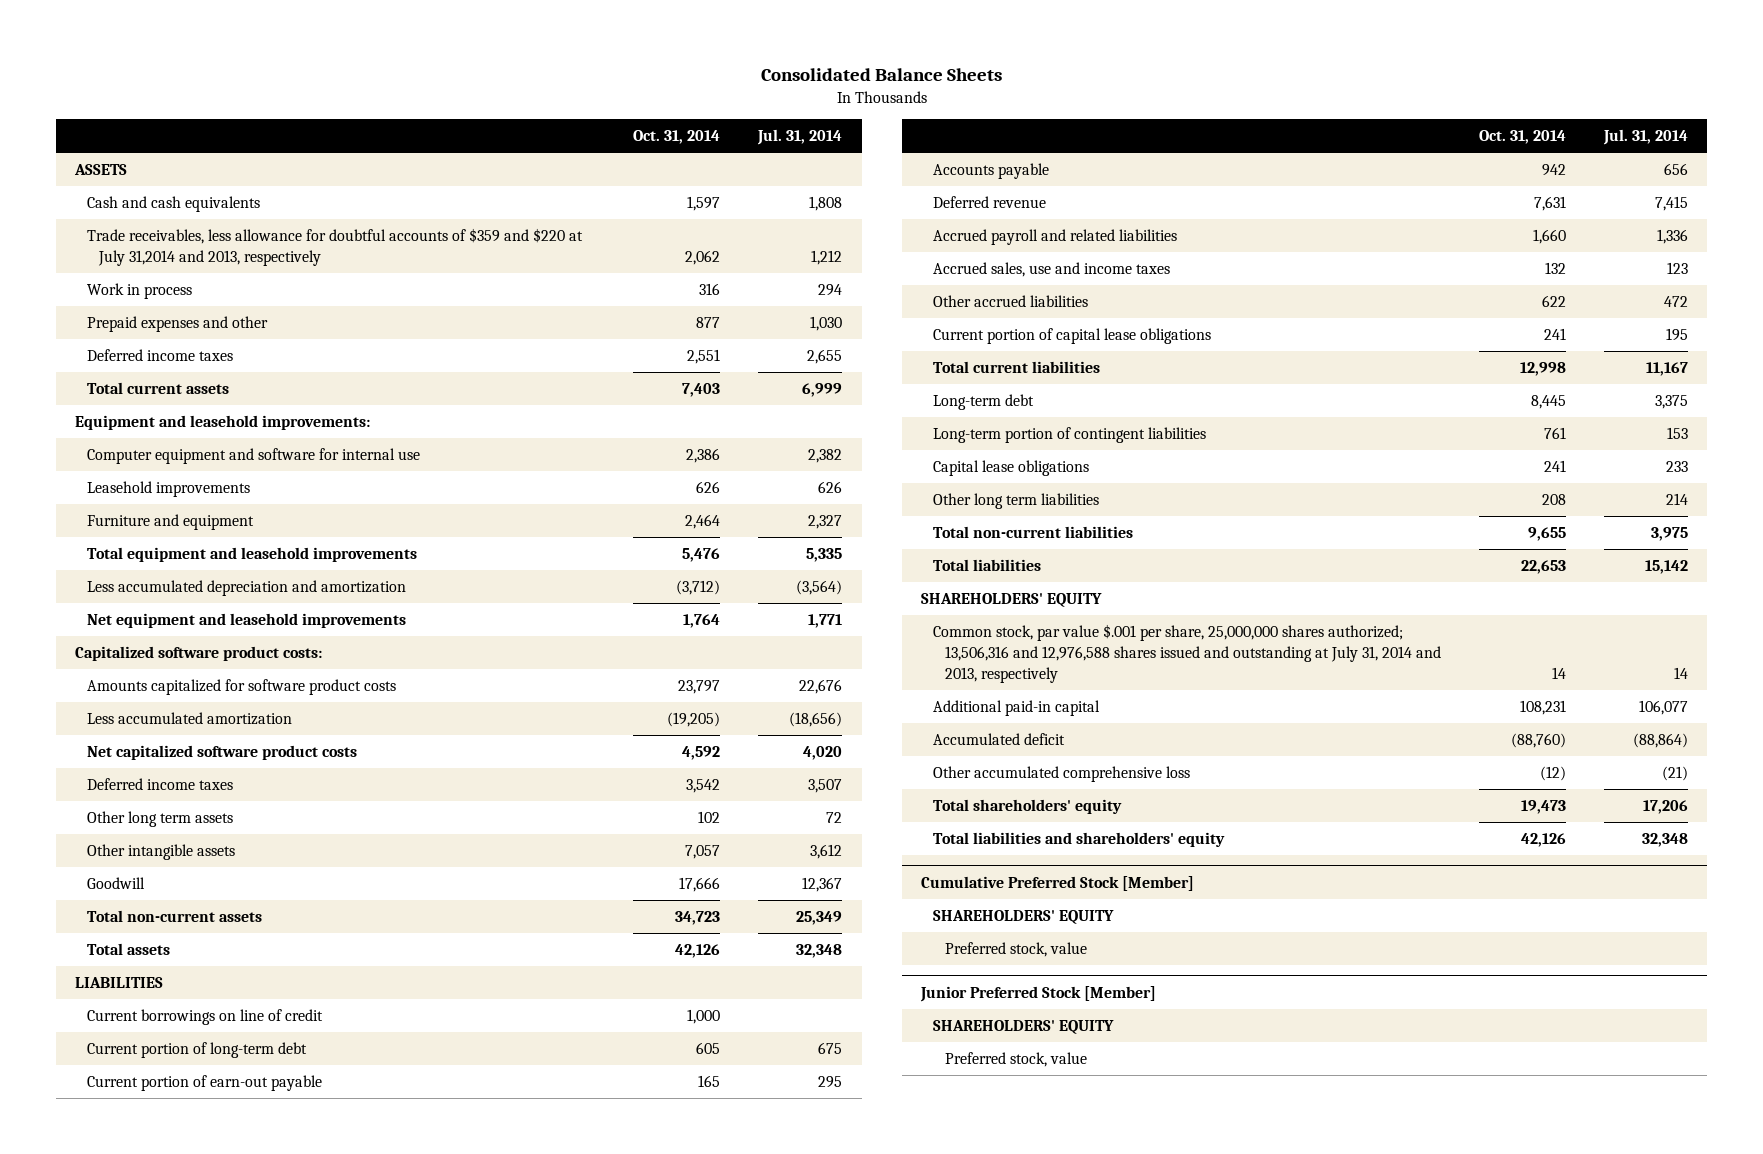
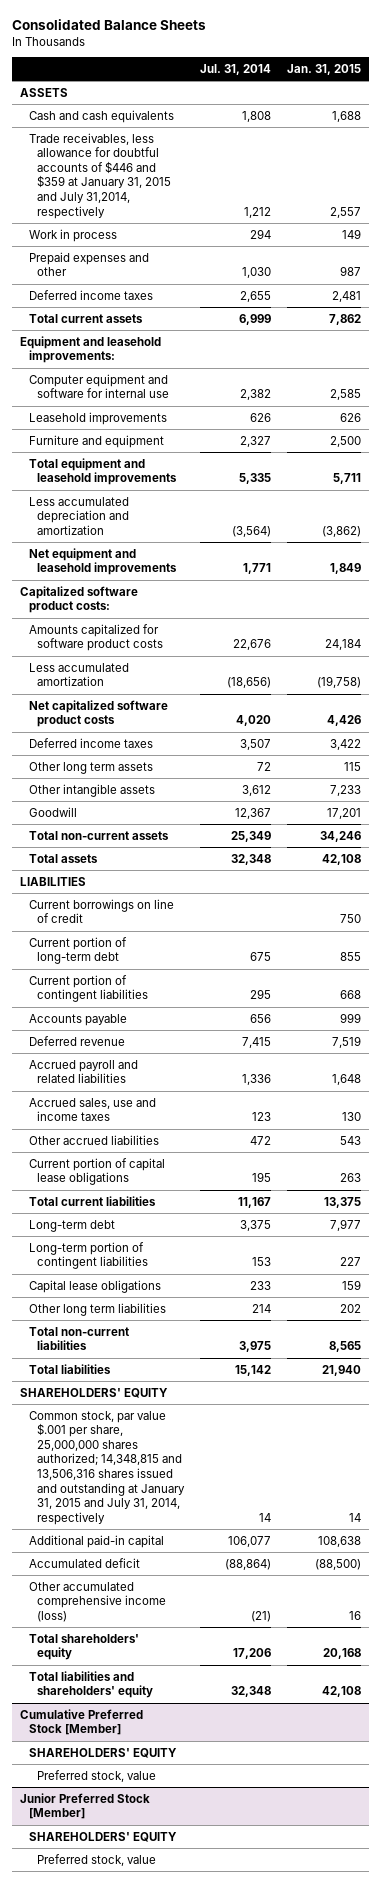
[633,130,721,145] Oct. 31, 2014 -> none
none -> [286,63,361,75] Jan. 31, 2015
[87,228,584,266] Trade receivables, less allowance for doubtful accounts of $359 and $220 at July 31,2014 and 2013, respectively -> [28,132,172,219] Trade receivables, less allowance for doubtful accounts of $446 and $359 at January 31, 2015 and July 31,2014, respectively
[87,1075,323,1092] Current portion of earn-out payable -> [28,974,149,1003] Current portion of contingent liabilities
[932,624,1441,683] Common stock, par value $.001 per share, 25,000,000 shares authorized; 13,506,316 and 12,976,588 shares issued and outstanding at July 31, 2014 and 2013, respectively -> [28,1410,186,1525] Common stock, par value $.001 per share, 25,000,000 shares authorized; 14,348,815 and 13,506,316 shares issued and outstanding at January 31, 2015 and July 31, 2014, respectively
[932,766,1190,783] Other accumulated comprehensive loss -> [28,1581,167,1622] Other accumulated comprehensive income (loss)

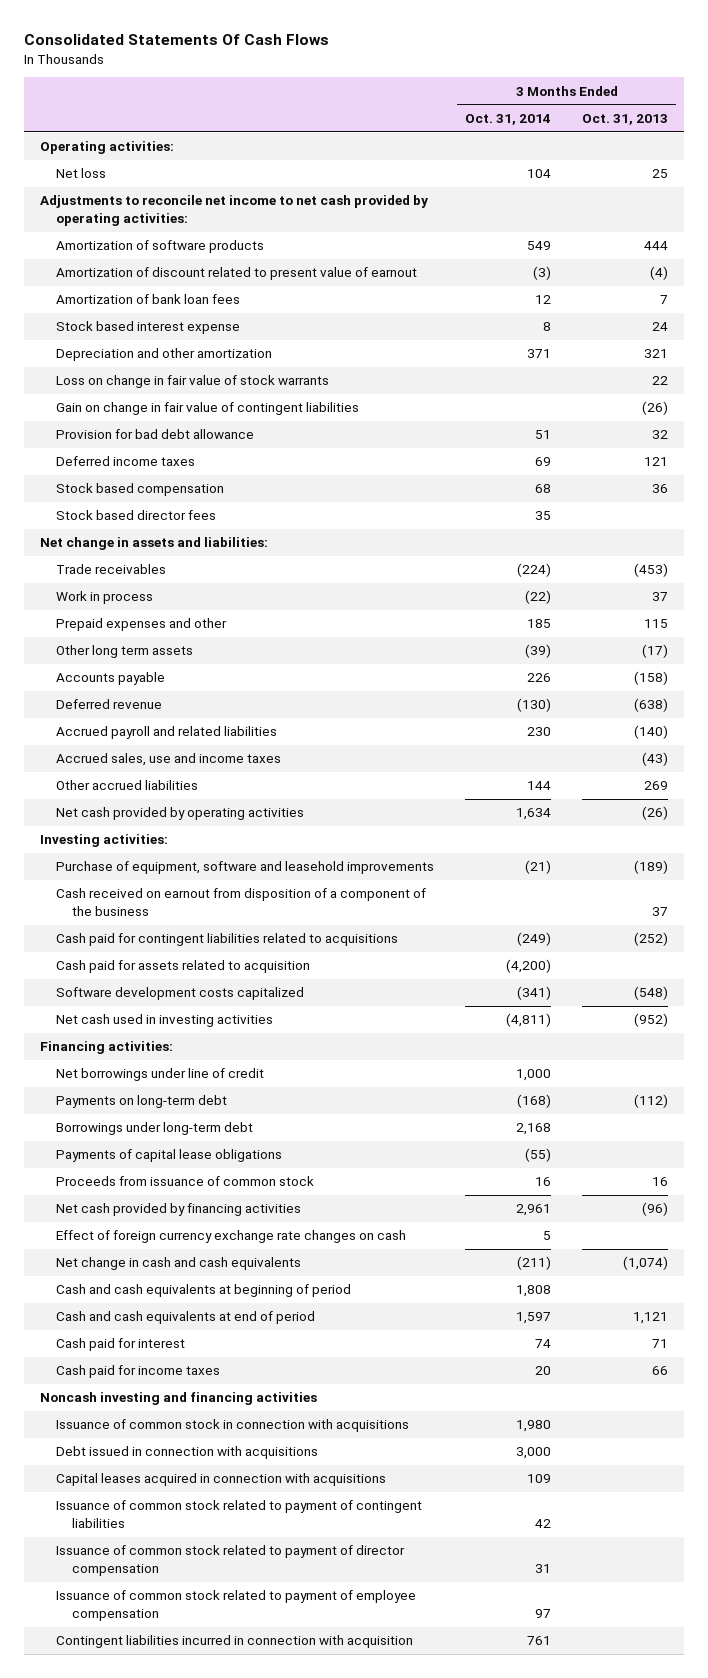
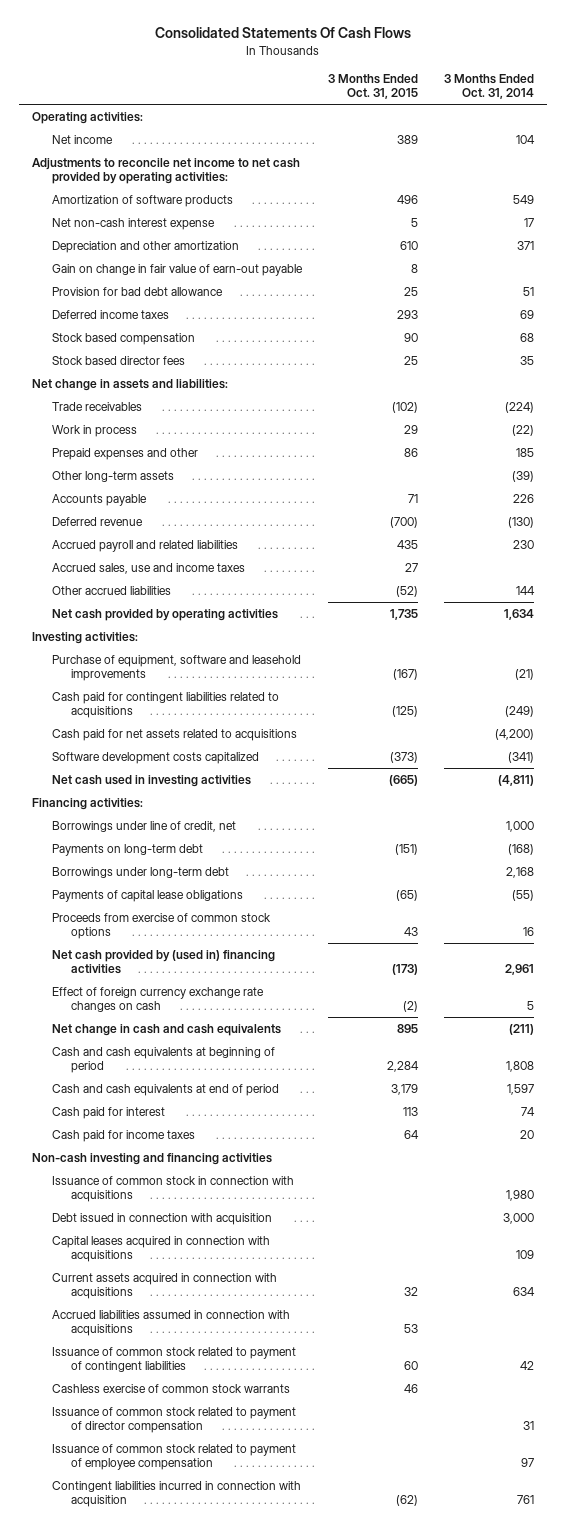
[582,113,669,125] Oct. 31, 2013 -> none
none -> [328,74,419,100] 3 Months Ended Oct. 31, 2015
[55,168,106,179] Net loss -> [51,134,113,144] Net income
[55,267,417,281] Amortization of discount related to present value of earnout -> none
[55,294,240,305] Amortization of bank loan fees -> none
[55,321,240,335] Stock based interest expense -> none
none -> [51,217,215,230] Net non-cash interest expense
[55,375,329,389] Loss on change in fair value of stock warrants -> none
[55,402,359,416] Gain on change in fair value of contingent liabilities -> [51,263,303,276] Gain on change in fair value of earn-out payable
[55,645,193,659] Other long term assets -> [51,470,174,482] Other long-term assets
[55,888,426,917] Cash received on earnout from disposition of a component of the business -> none
[55,960,310,974] Cash paid for assets related to acquisition -> [51,728,297,741] Cash paid for net assets related to acquisitions
[55,1068,264,1082] Net borrowings under line of credit -> [51,820,236,832] Borrowings under line of credit, net
[55,1176,314,1187] Proceeds from issuance of common stock -> [51,912,271,940] Proceeds from exercise of common stock options
[55,1203,301,1217] Net cash provided by financing activities -> [51,949,275,975] Net cash provided by (used in) financing activities
[39,1392,317,1406] Noncash investing and financing activities -> [32,1152,273,1165] Non-cash investing and financing activities
[55,1446,318,1460] Debt issued in connection with acquisitions -> [51,1212,272,1225] Debt issued in connection with acquisition
none -> [51,1272,277,1300] Current assets acquired in connection with acquisitions
none -> [51,1309,290,1337] Accrued liabilities assumed in connection with acquisitions
none -> [51,1383,290,1393] Cashless exercise of common stock warrants

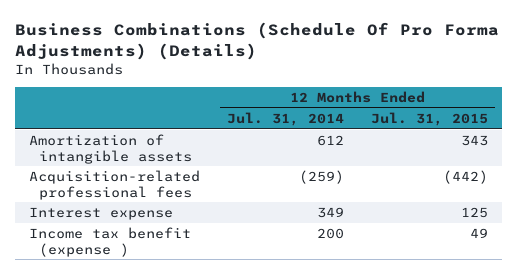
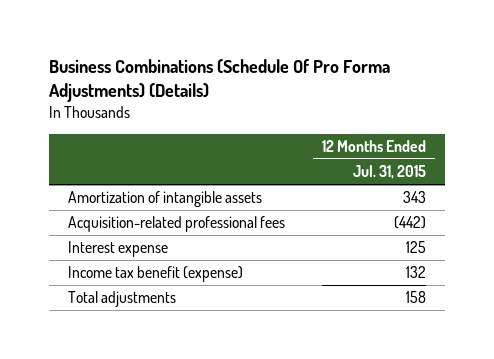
[226,111,344,126] Jul. 31, 2014 -> none
[28,227,191,257] Income tax benefit (expense ) -> [67,266,243,283] Income tax benefit (expense)
[470,228,489,239] 49 -> [406,266,427,279] 132
none -> [67,291,176,308] Total adjustments

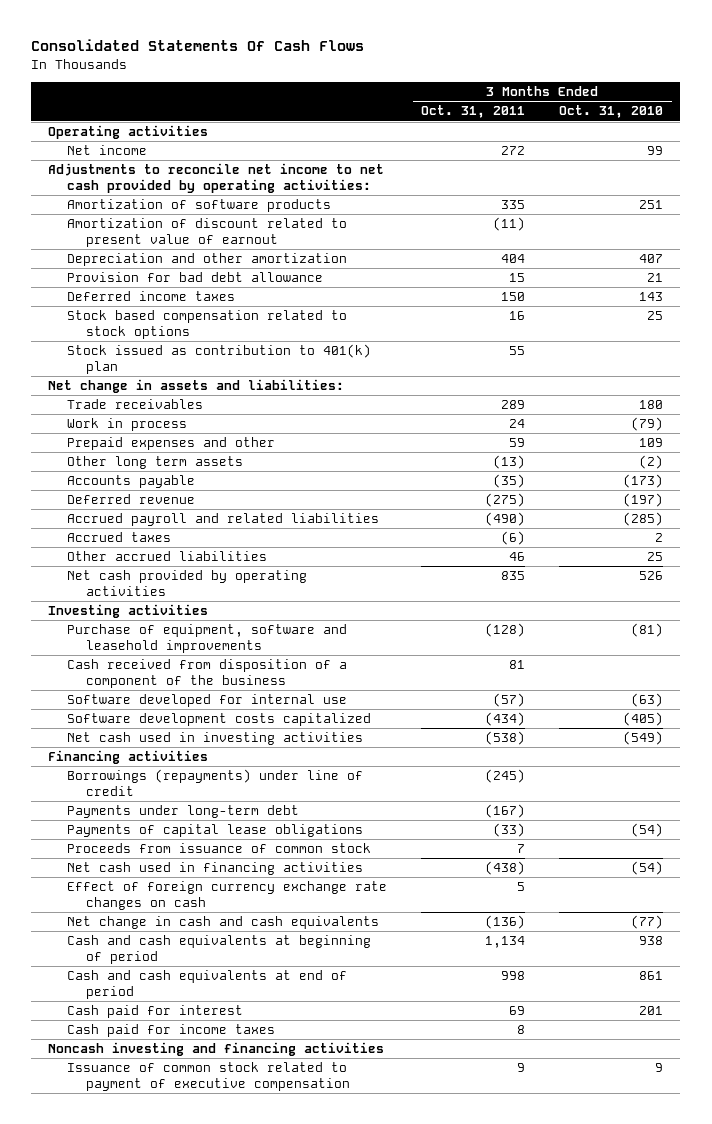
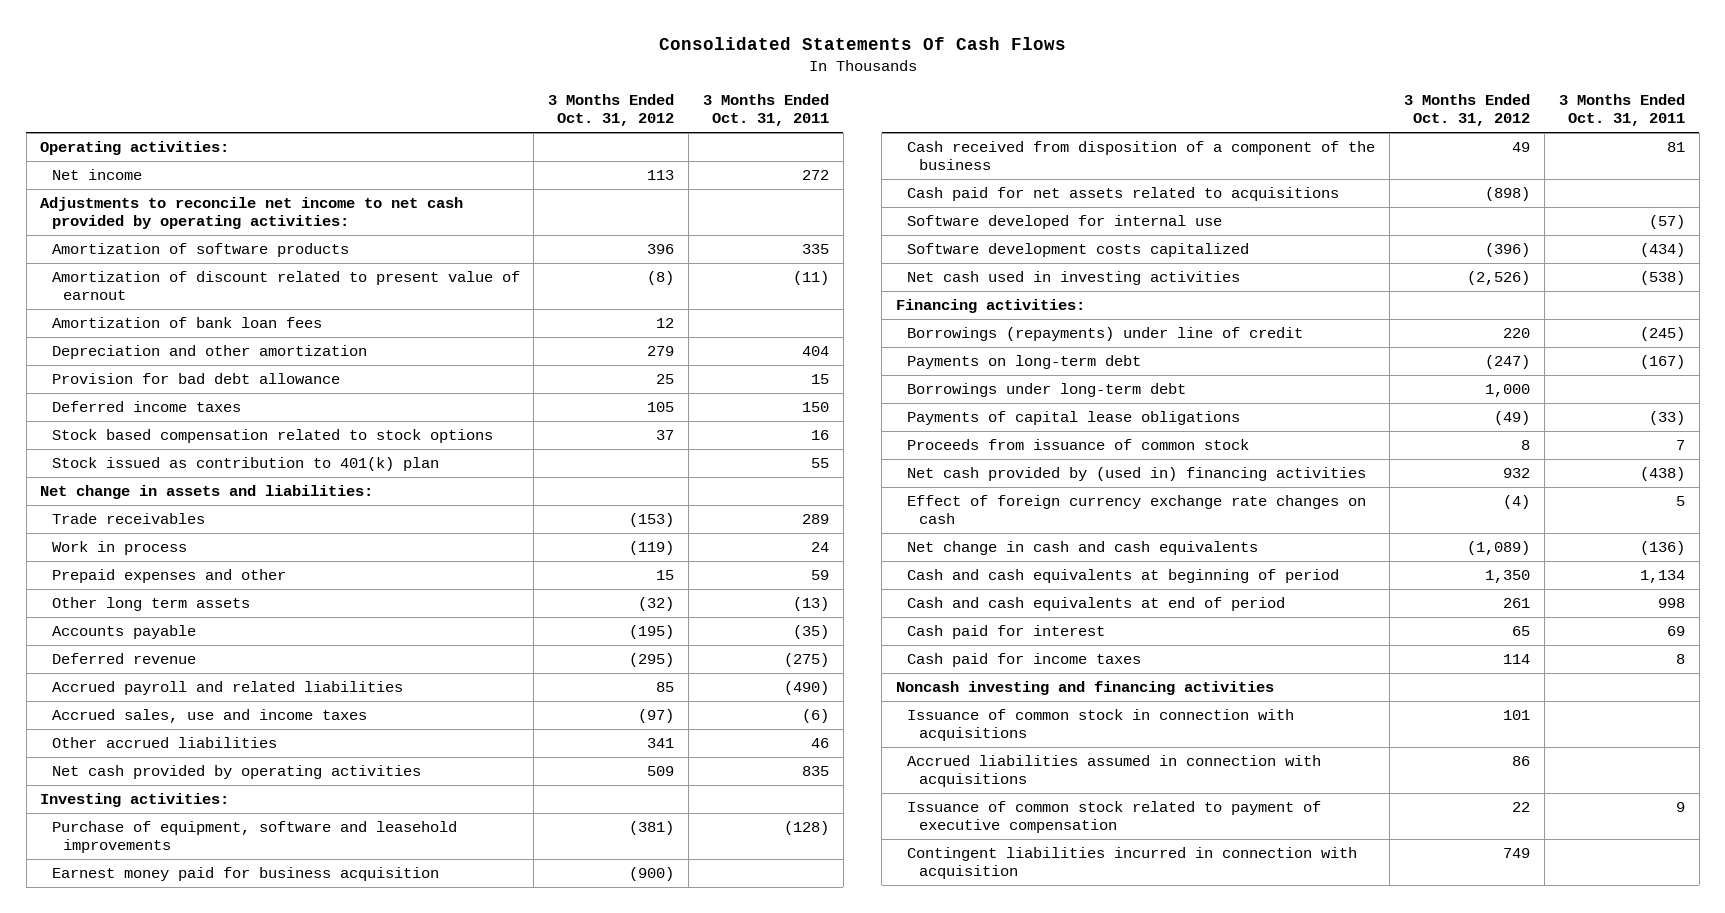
[559,105,664,119] Oct. 31, 2010 -> none
none -> [548,94,675,127] 3 Months Ended Oct. 31, 2012
[48,125,209,140] Operating activities -> [40,141,230,156] Operating activities:
none -> [51,317,322,329] Amortization of bank loan fees
[67,532,172,543] Accrued taxes -> [51,709,367,724] Accrued sales, use and income taxes
[48,604,209,619] Investing activities -> [40,793,230,808] Investing activities:
none -> [51,867,439,882] Earnest money paid for business acquisition
none -> [907,187,1340,202] Cash paid for net assets related to acquisitions
[48,750,209,765] Financing activities -> [896,299,1086,314] Financing activities:
[67,805,300,819] Payments under long-term debt -> [907,355,1142,370] Payments on long-term debt
none -> [907,383,1187,398] Borrowings under long-term debt
[67,862,364,876] Net cash used in financing activities -> [907,467,1367,482] Net cash provided by (used in) financing activities
none -> [907,709,1295,742] Issuance of common stock in connection with acquisitions
none -> [907,755,1322,788] Accrued liabilities assumed in connection with acquisitions
none -> [907,847,1358,880] Contingent liabilities incurred in connection with acquisition

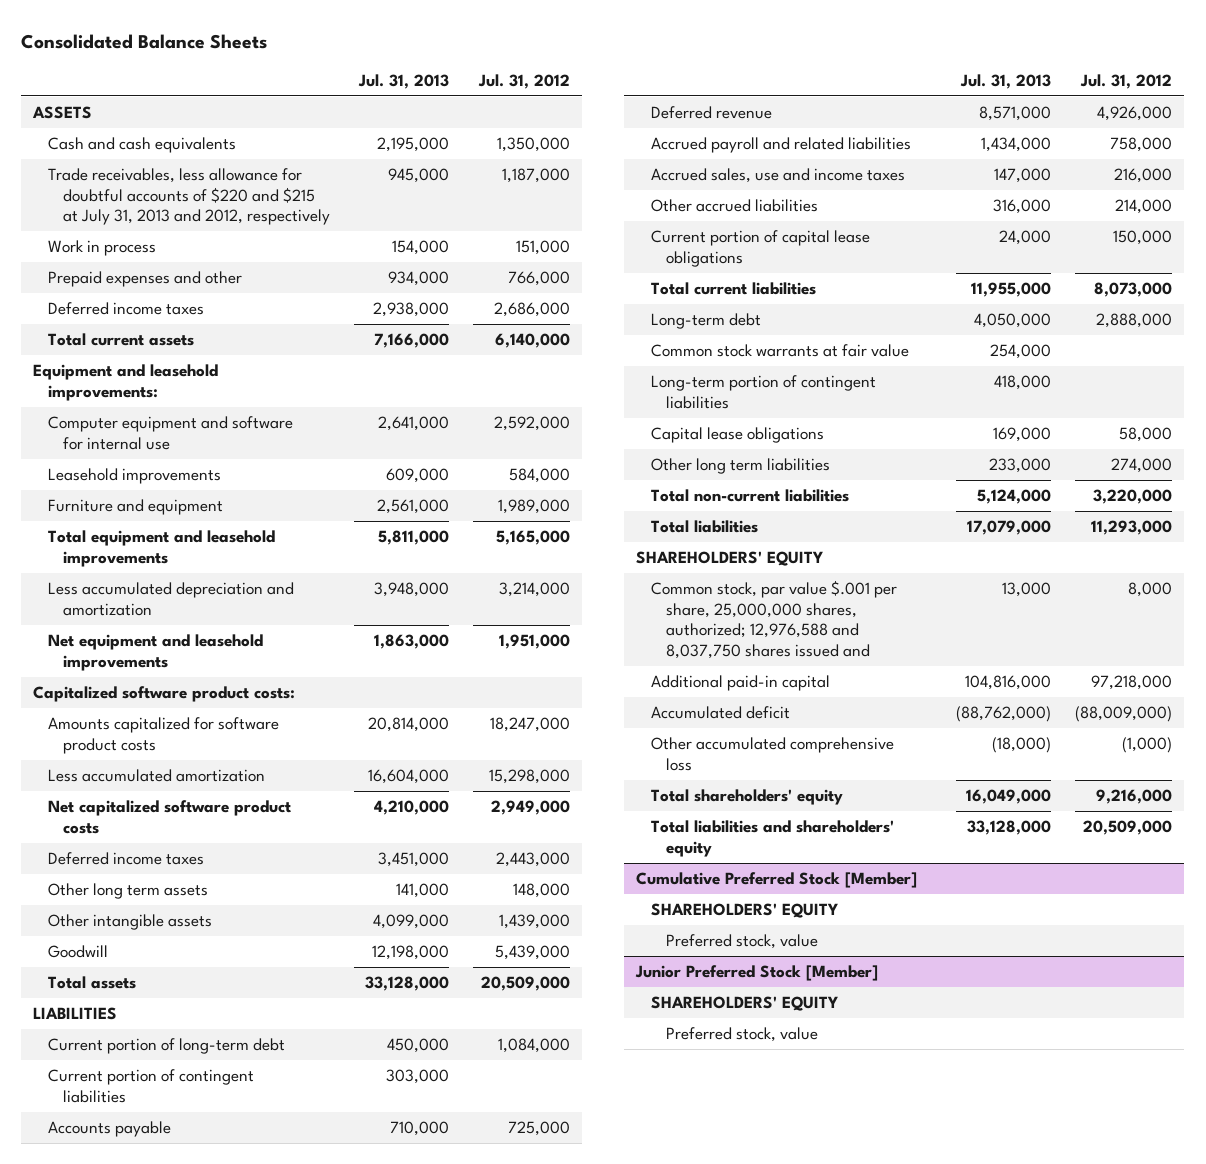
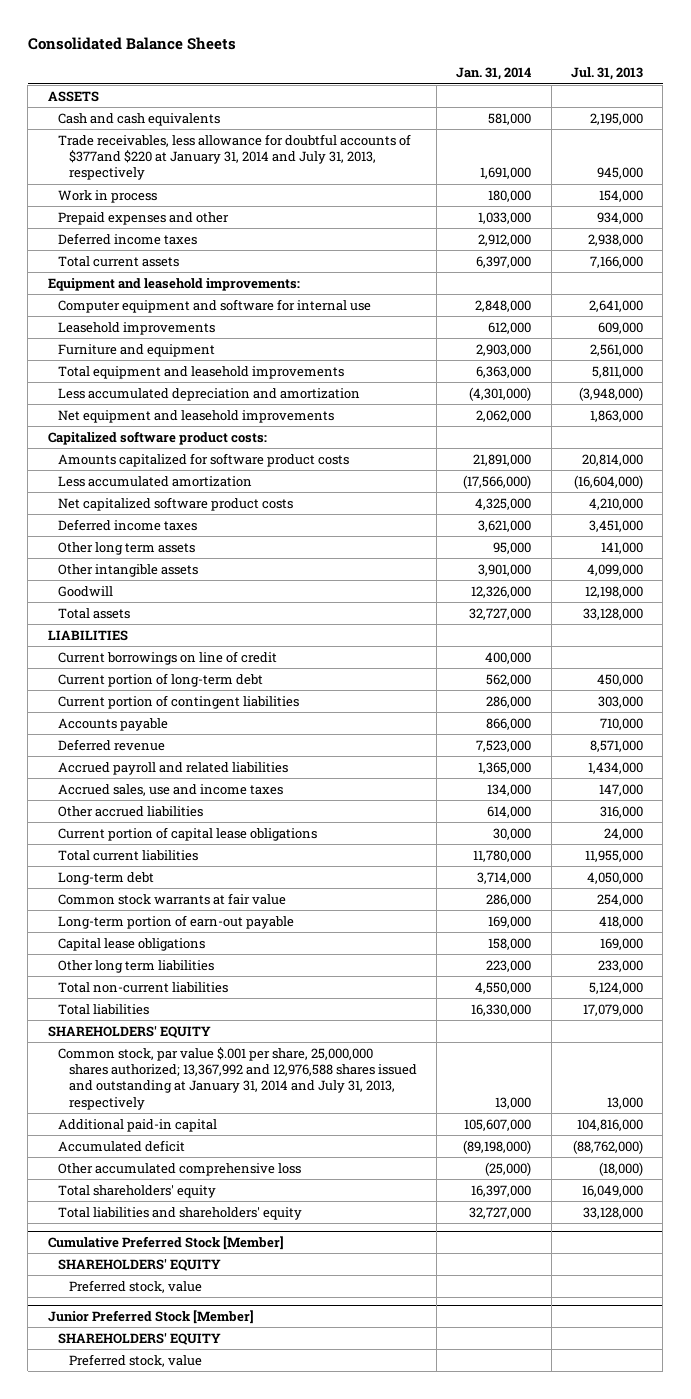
[477,73,570,89] Jul. 31, 2012 -> none
none -> [456,67,532,81] Jan. 31, 2014
[48,168,330,226] Trade receivables, less allowance for doubtful accounts of $220 and $215 at July 31, 2013 and 2012, respectively -> [58,133,412,181] Trade receivables, less allowance for doubtful accounts of $377and $220 at January 31, 2014 and July 31, 2013, respectively
[373,582,449,598] 3,948,000 -> [578,386,643,401] (3,948,000)
[367,769,449,785] 16,604,000 -> [573,474,643,489] (16,604,000)
none -> [58,650,278,665] Current borrowings on line of credit
[650,375,876,409] Long-term portion of contingent liabilities -> [58,914,295,929] Long-term portion of earn-out payable
[650,580,897,659] Common stock, par value $.001 per share, 25,000,000 shares, authorized; 12,976,588 and 8,037,750 shares issued and -> [58,1046,417,1110] Common stock, par value $.001 per share, 25,000,000 shares authorized; 13,367,992 and 12,976,588 shares issued and outstanding at January 31, 2014 and July 31, 2013, respectively

